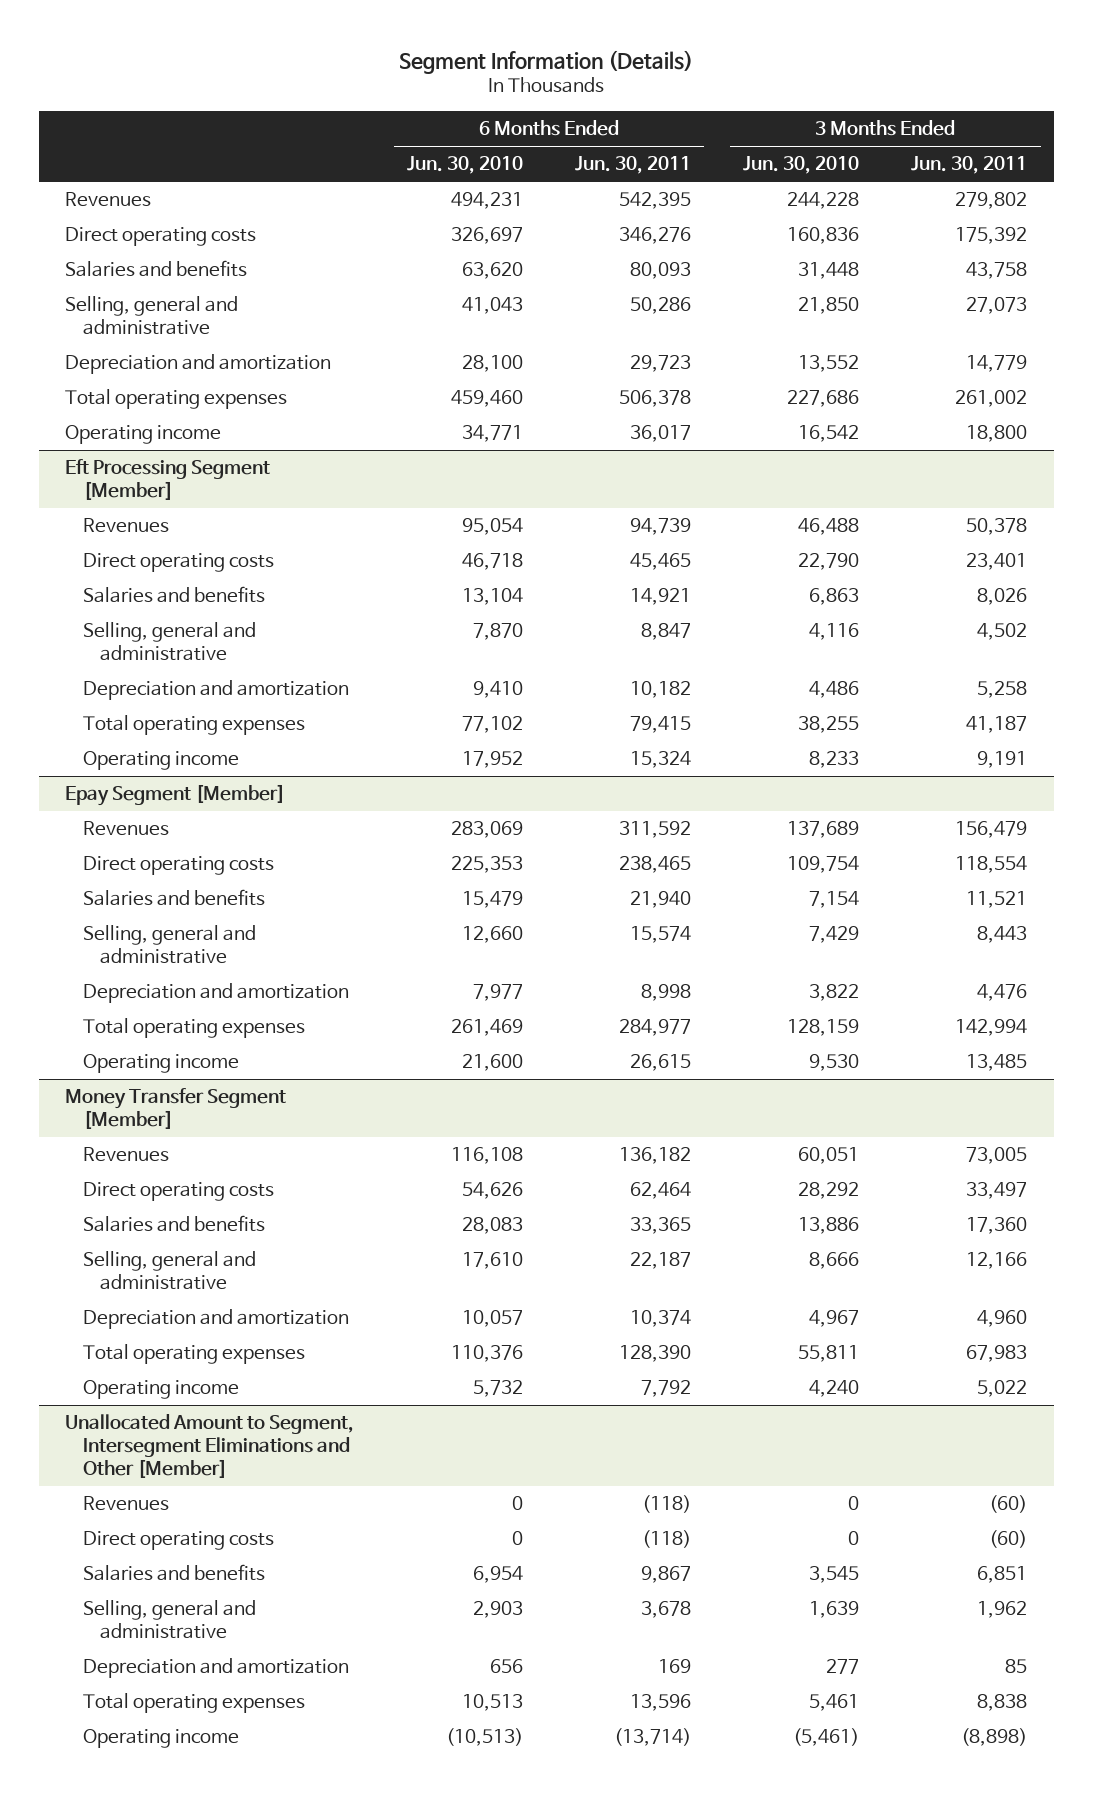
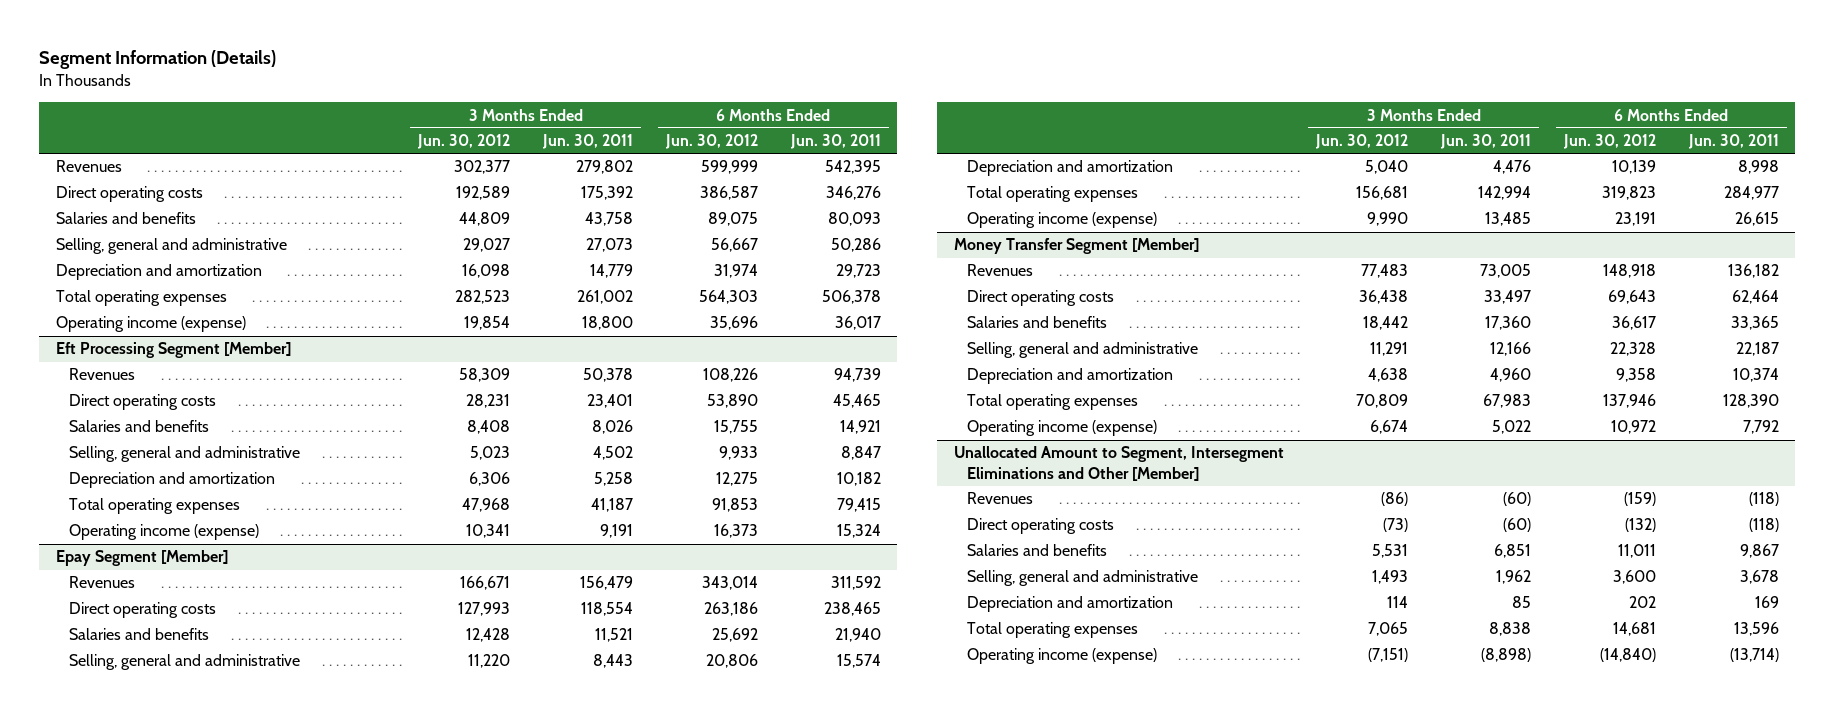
[406,156,523,175] Jun. 30, 2010 -> none
[743,156,860,175] Jun. 30, 2010 -> none
none -> [417,134,511,150] Jun. 30, 2012
none -> [664,134,758,150] Jun. 30, 2012
[65,425,222,445] Operating income -> [55,316,246,333] Operating income (expense)
[82,751,239,771] Operating income -> [68,524,259,541] Operating income (expense)
[82,1054,239,1074] Operating income -> [967,212,1158,229] Operating income (expense)
[82,1380,239,1400] Operating income -> [967,420,1158,437] Operating income (expense)
[82,1729,239,1749] Operating income -> [967,648,1158,665] Operating income (expense)

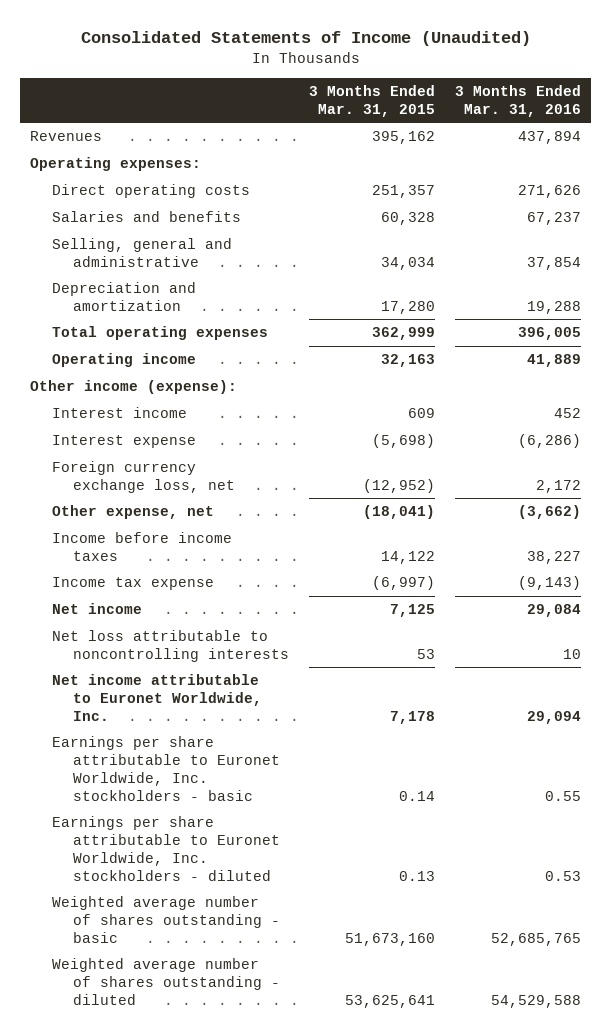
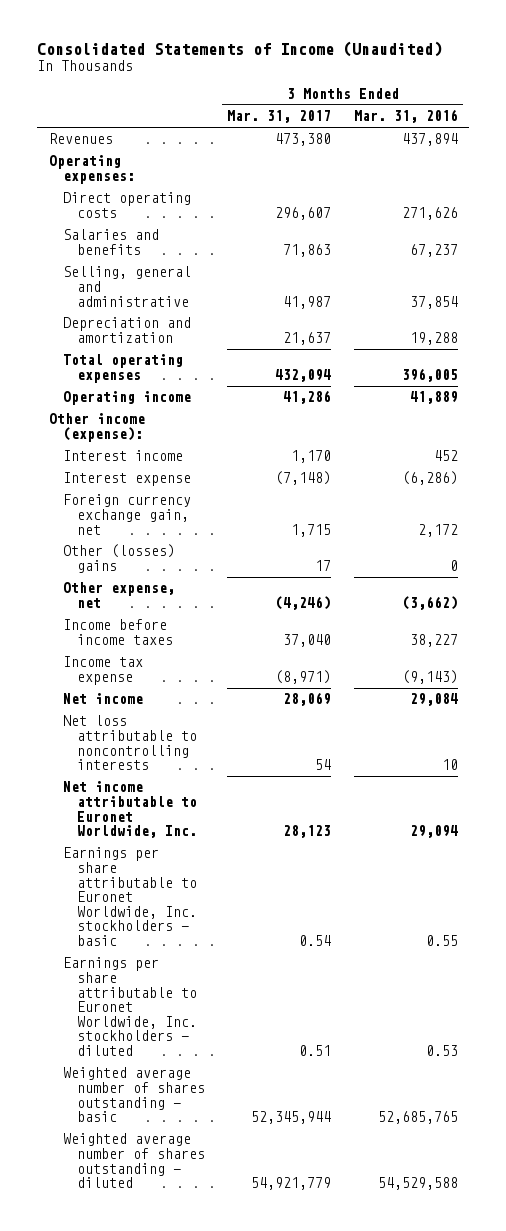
[308,84,435,117] 3 Months Ended Mar. 31, 2015 -> none
none -> [227,110,332,124] Mar. 31, 2017
[51,461,235,493] Foreign currency exchange loss, net -> [62,494,191,535] Foreign currency exchange gain, net
none -> [62,544,175,574] Other (losses) gains

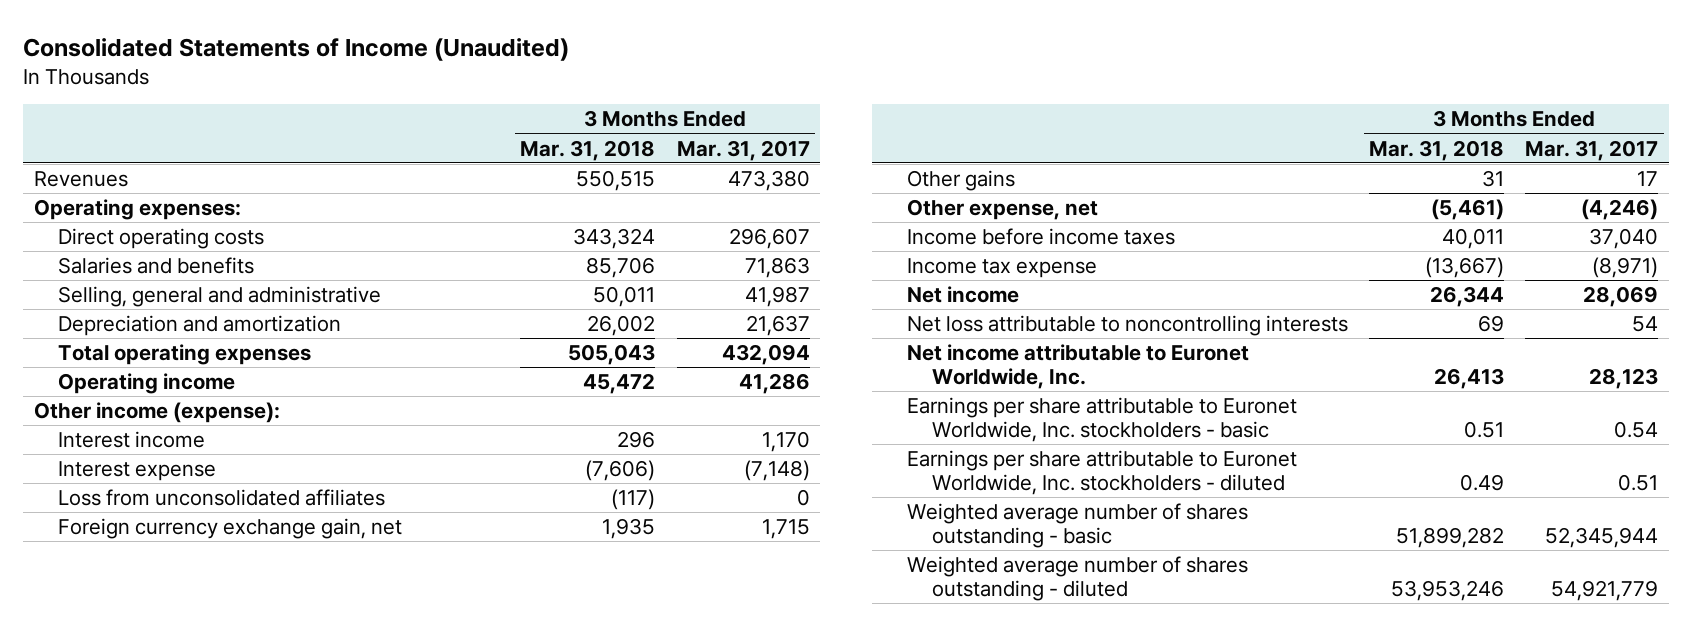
[353,109,458,124] Mar. 31, 2016 -> none
none -> [520,139,656,161] Mar. 31, 2018
none -> [58,489,386,507] Loss from unconsolidated affiliates
[62,544,175,574] Other (losses) gains -> [907,170,1016,192] Other gains

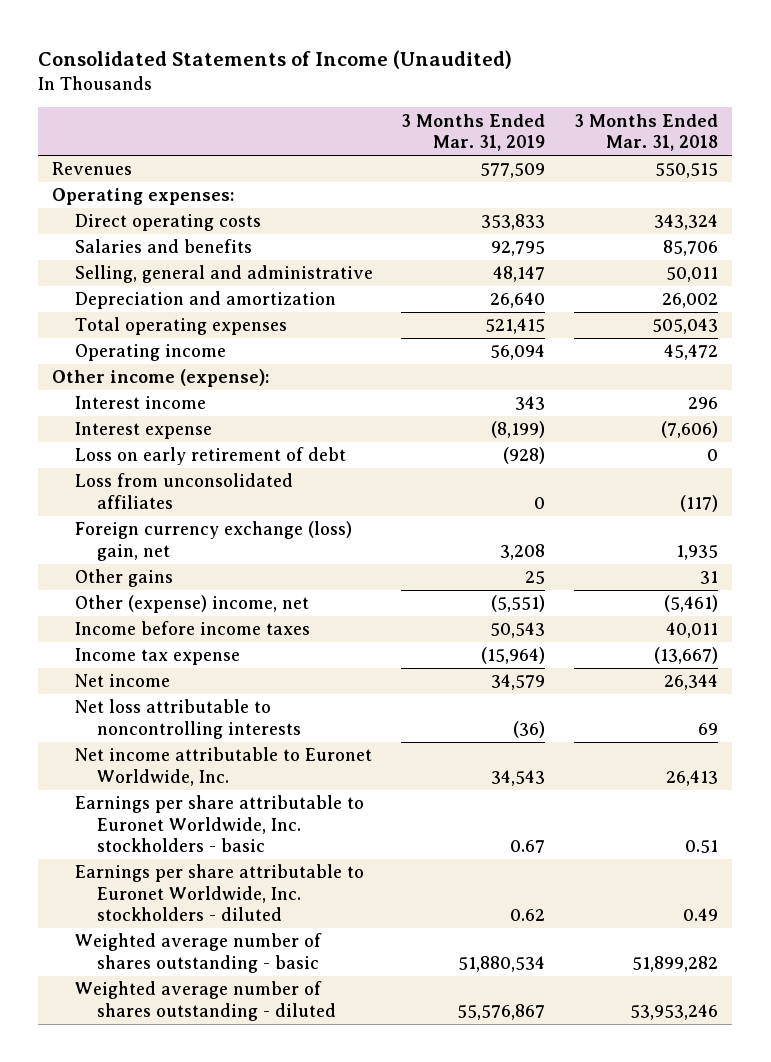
[676,139,810,161] Mar. 31, 2017 -> none
none -> [401,113,546,152] 3 Months Ended Mar. 31, 2019
none -> [74,447,346,466] Loss on early retirement of debt
[58,518,403,540] Foreign currency exchange gain, net -> [74,521,352,561] Foreign currency exchange (loss) gain, net
[907,199,1099,221] Other expense, net -> [74,595,309,614] Other (expense) income, net

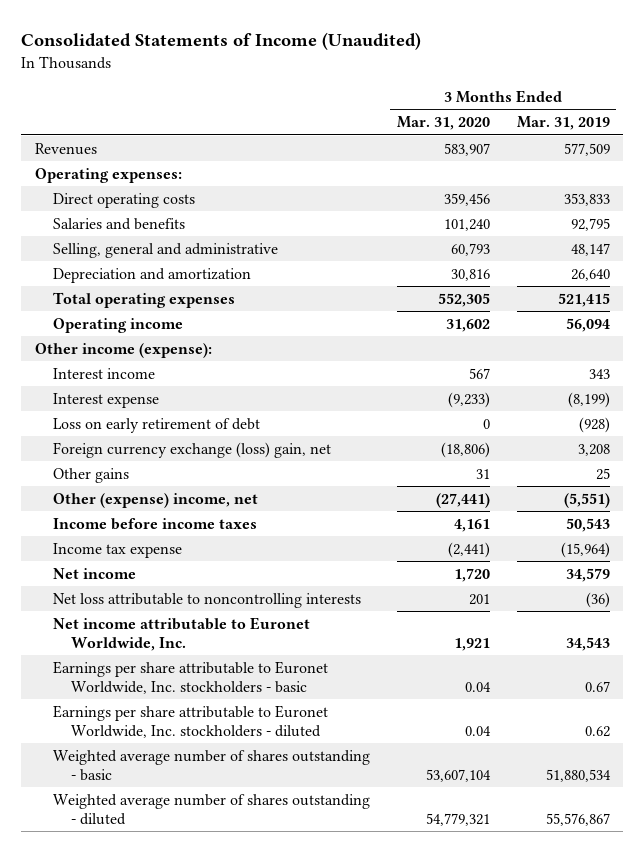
[574,113,719,152] 3 Months Ended Mar. 31, 2018 -> none
none -> [396,116,490,131] Mar. 31, 2020
[74,473,293,509] Loss from unconsolidated affiliates -> none

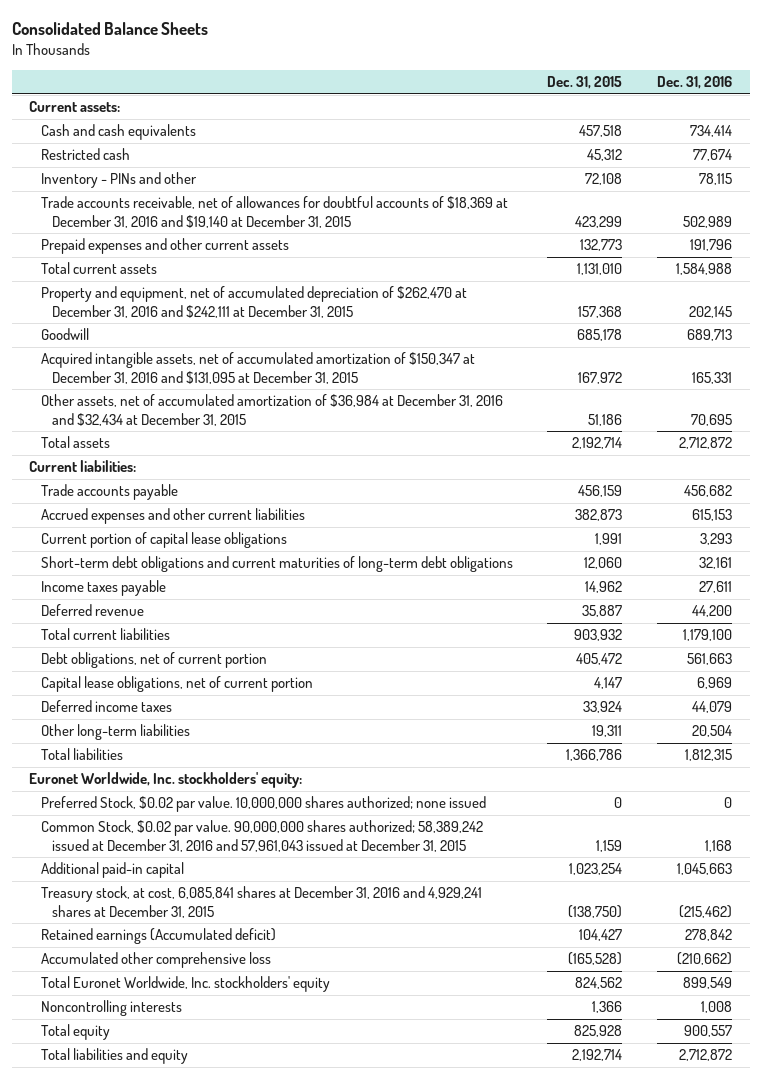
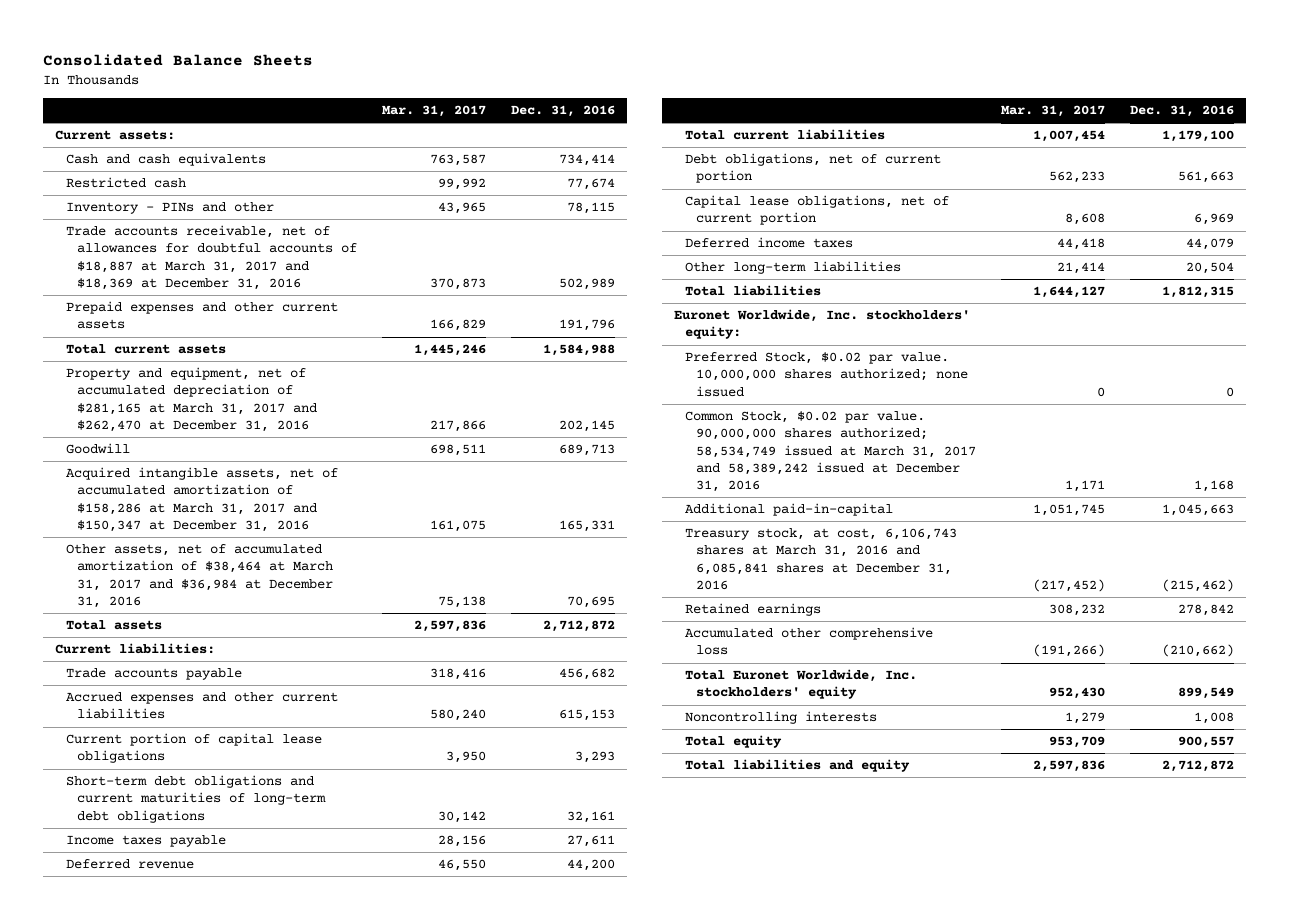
[547,76,623,90] Dec. 31, 2015 -> none
none -> [381,104,486,117] Mar. 31, 2017
[40,196,508,228] Trade accounts receivable, net of allowances for doubtful accounts of $18,369 at December 31, 2016 and $19,140 at December 31, 2015 -> [66,225,358,290] Trade accounts receivable, net of allowances for doubtful accounts of $18,887 at March 31, 2017 and $18,369 at December 31, 2016
[40,286,467,318] Property and equipment, net of accumulated depreciation of $262,470 at December 31, 2016 and $242,111 at December 31, 2015 -> [66,367,318,432] Property and equipment, net of accumulated depreciation of $281,165 at March 31, 2017 and $262,470 at December 31, 2016
[40,352,475,384] Acquired intangible assets, net of accumulated amortization of $150,347 at December 31, 2016 and $131,095 at December 31, 2015 -> [66,467,339,532] Acquired intangible assets, net of accumulated amortization of $158,286 at March 31, 2017 and $150,347 at December 31, 2016
[40,394,503,426] Other assets, net of accumulated amortization of $36,984 at December 31, 2016 and $32,434 at December 31, 2015 -> [66,544,334,608] Other assets, net of accumulated amortization of $38,464 at March 31, 2017 and $36,984 at December 31, 2016
[40,820,483,852] Common Stock, $0.02 par value. 90,000,000 shares authorized; 58,389,242 issued at December 31, 2016 and 57,961,043 issued at December 31, 2015 -> [685,411,977,492] Common Stock, $0.02 par value. 90,000,000 shares authorized; 58,534,749 issued at March 31, 2017 and 58,389,242 issued at December 31, 2016
[40,862,184,879] Additional paid-in capital -> [685,503,894,517] Additional paid-in-capital
[40,886,482,918] Treasury stock, at cost, 6,085,841 shares at December 31, 2016 and 4,929,241 shares at December 31, 2015 -> [685,528,958,590] Treasury stock, at cost, 6,106,743 shares at March 31, 2016 and 6,085,841 shares at December 31, 2016
[40,928,276,945] Retained earnings (Accumulated deficit) -> [685,603,822,617] Retained earnings

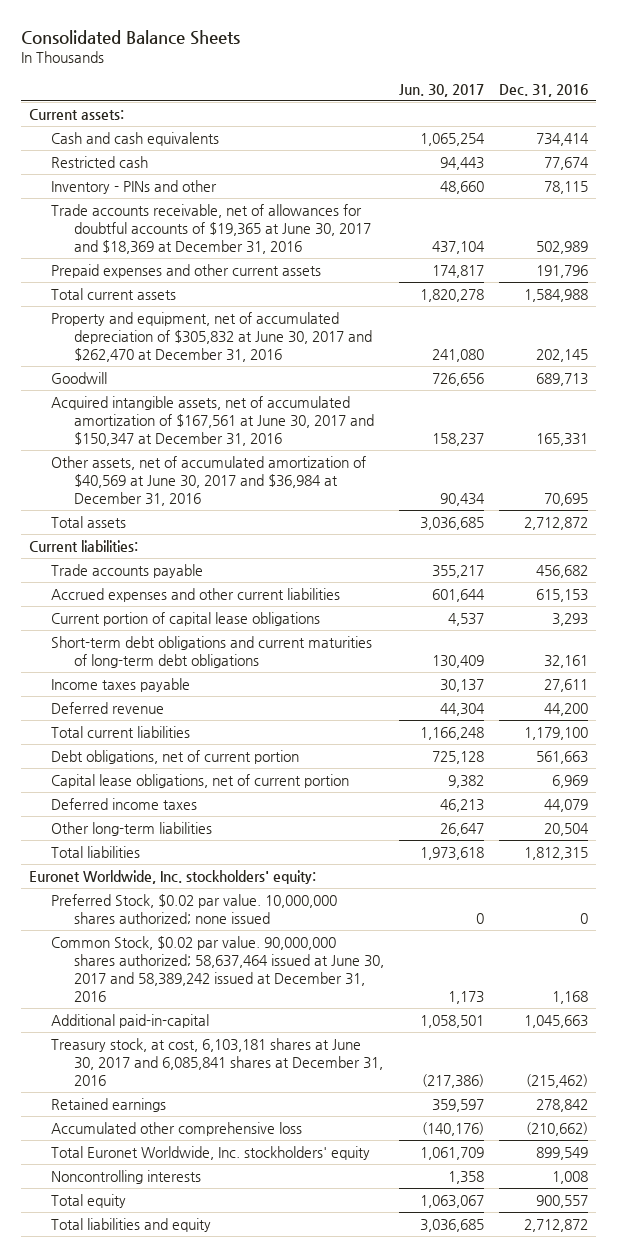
[381,104,486,117] Mar. 31, 2017 -> none
none -> [399,83,485,97] Jun. 30, 2017
[66,225,358,290] Trade accounts receivable, net of allowances for doubtful accounts of $18,887 at March 31, 2017 and $18,369 at December 31, 2016 -> [51,204,371,254] Trade accounts receivable, net of allowances for doubtful accounts of $19,365 at June 30, 2017 and $18,369 at December 31, 2016
[66,367,318,432] Property and equipment, net of accumulated depreciation of $281,165 at March 31, 2017 and $262,470 at December 31, 2016 -> [51,312,372,362] Property and equipment, net of accumulated depreciation of $305,832 at June 30, 2017 and $262,470 at December 31, 2016
[66,467,339,532] Acquired intangible assets, net of accumulated amortization of $158,286 at March 31, 2017 and $150,347 at December 31, 2016 -> [51,396,374,446] Acquired intangible assets, net of accumulated amortization of $167,561 at June 30, 2017 and $150,347 at December 31, 2016
[66,544,334,608] Other assets, net of accumulated amortization of $38,464 at March 31, 2017 and $36,984 at December 31, 2016 -> [51,456,367,506] Other assets, net of accumulated amortization of $40,569 at June 30, 2017 and $36,984 at December 31, 2016
[685,411,977,492] Common Stock, $0.02 par value. 90,000,000 shares authorized; 58,534,749 issued at March 31, 2017 and 58,389,242 issued at December 31, 2016 -> [51,936,384,1002] Common Stock, $0.02 par value. 90,000,000 shares authorized; 58,637,464 issued at June 30, 2017 and 58,389,242 issued at December 31, 2016
[685,528,958,590] Treasury stock, at cost, 6,106,743 shares at March 31, 2016 and 6,085,841 shares at December 31, 2016 -> [51,1038,383,1086] Treasury stock, at cost, 6,103,181 shares at June 30, 2017 and 6,085,841 shares at December 31, 2016

